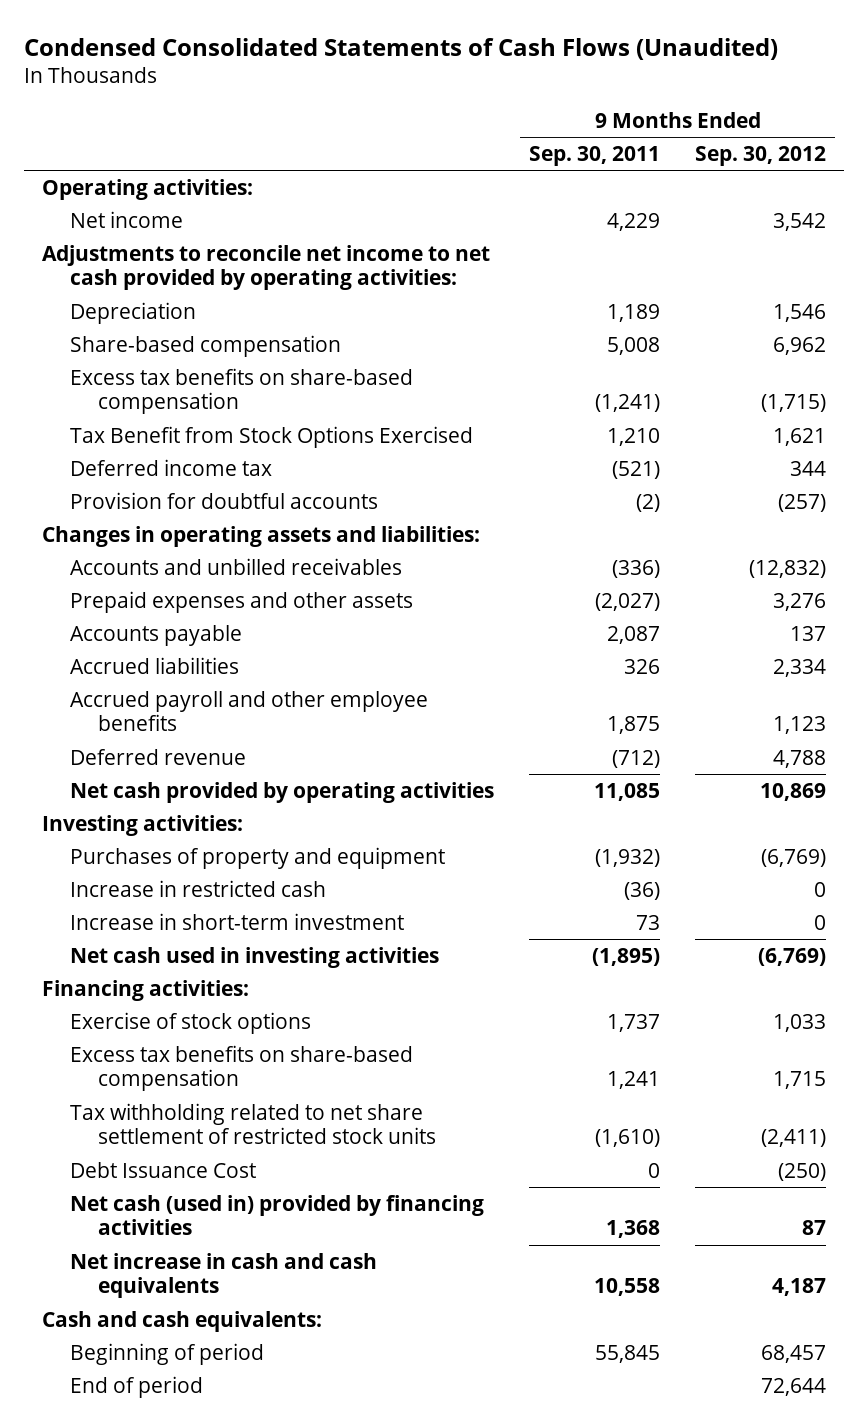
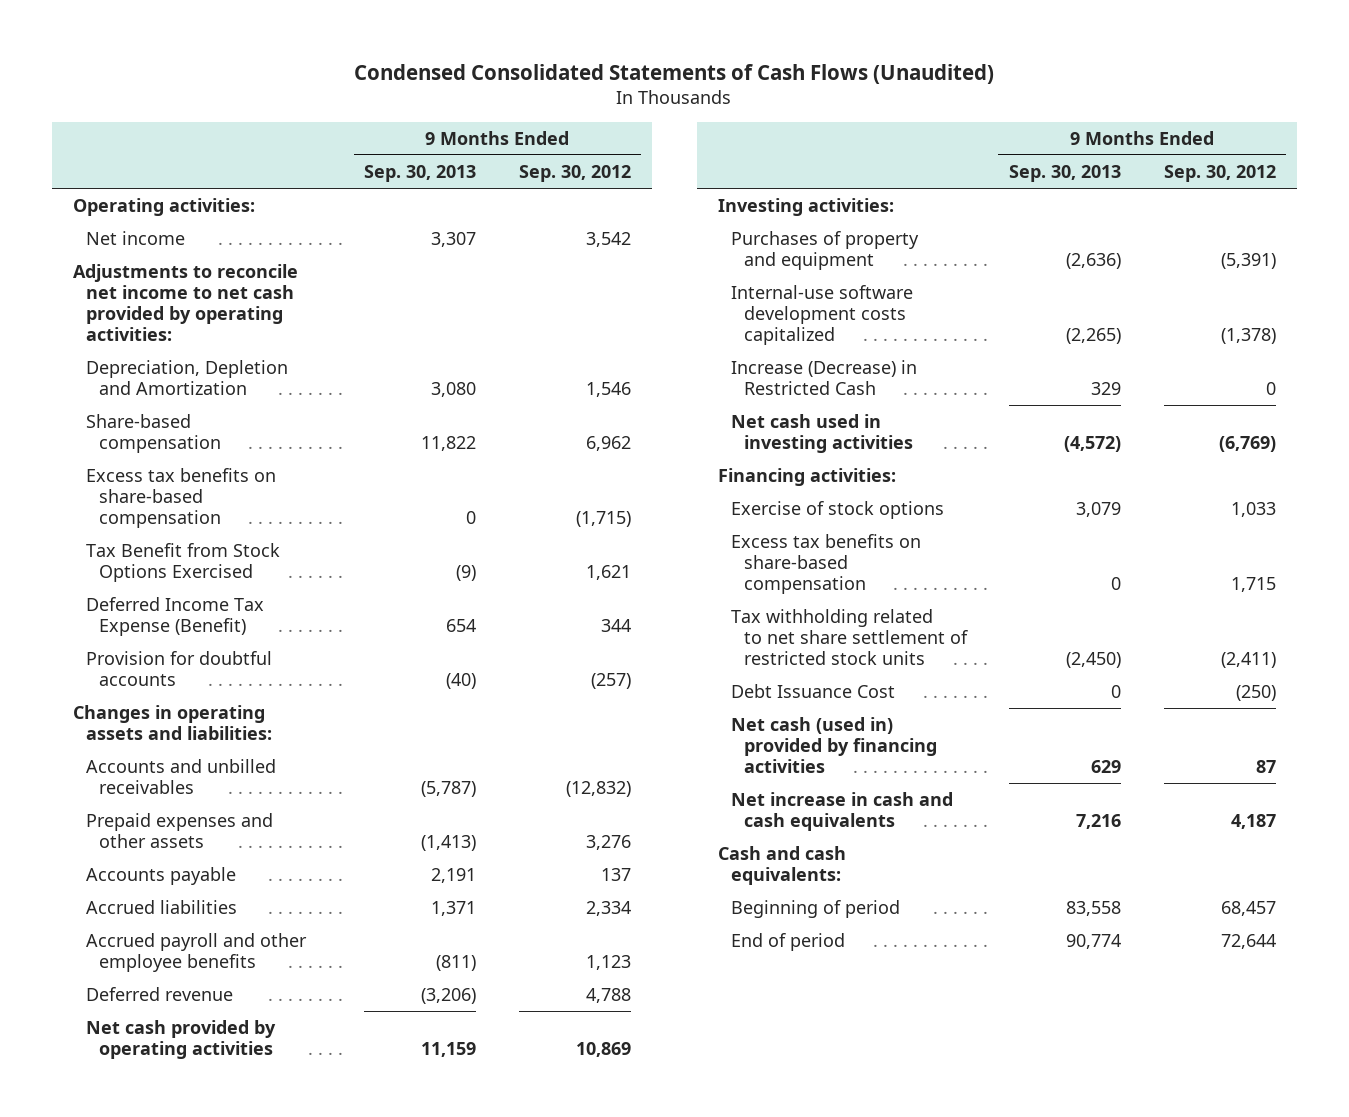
[529,145,661,166] Sep. 30, 2011 -> none
none -> [364,165,477,183] Sep. 30, 2013
[70,301,197,324] Depreciation -> [85,360,288,396] Depreciation, Depletion and Amortization
[70,458,273,476] Deferred income tax -> [85,597,264,637] Deferred Income Tax Expense (Benefit)
[70,912,405,930] Increase in short-term investment -> none
[761,848,827,867] (6,769) -> [1220,253,1276,270] (5,391)
none -> [730,285,913,345] Internal-use software development costs capitalized
[70,879,327,897] Increase in restricted cash -> [730,360,917,396] Increase (Decrease) in Restricted Cash

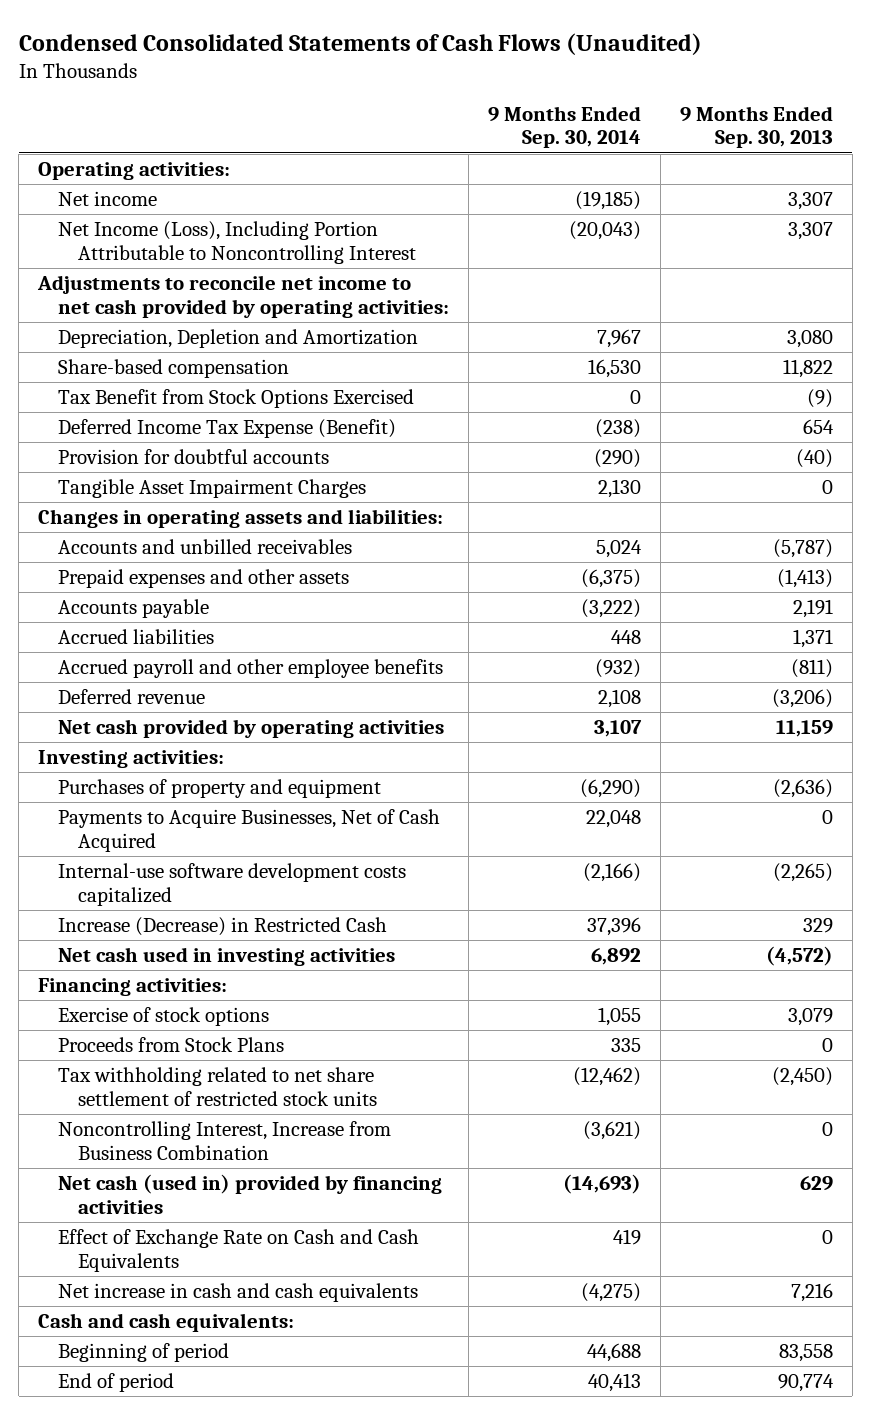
[518,165,631,183] Sep. 30, 2012 -> none
none -> [488,105,642,149] 9 Months Ended Sep. 30, 2014
none -> [58,221,417,265] Net Income (Loss), Including Portion Attributable to Noncontrolling Interest
[85,468,276,528] Excess tax benefits on share-based compensation -> none
none -> [58,479,367,499] Tangible Asset Impairment Charges
none -> [58,809,441,853] Payments to Acquire Businesses, Net of Cash Acquired
[730,534,921,594] Excess tax benefits on share-based compensation -> none
none -> [58,1037,285,1053] Proceeds from Stock Plans
[730,684,895,699] Debt Issuance Cost -> none
none -> [58,1121,392,1161] Noncontrolling Interest, Increase from Business Combination
none -> [58,1229,420,1273] Effect of Exchange Rate on Cash and Cash Equivalents

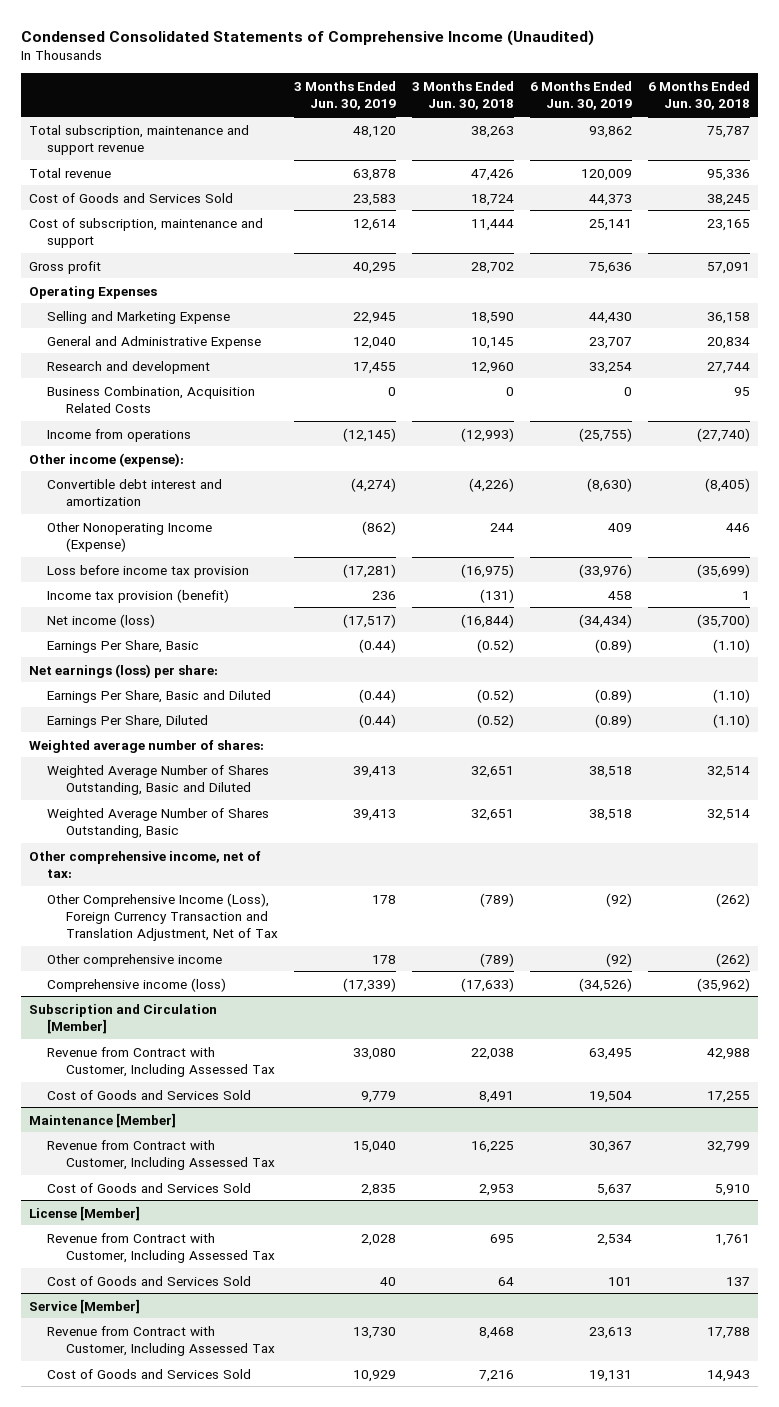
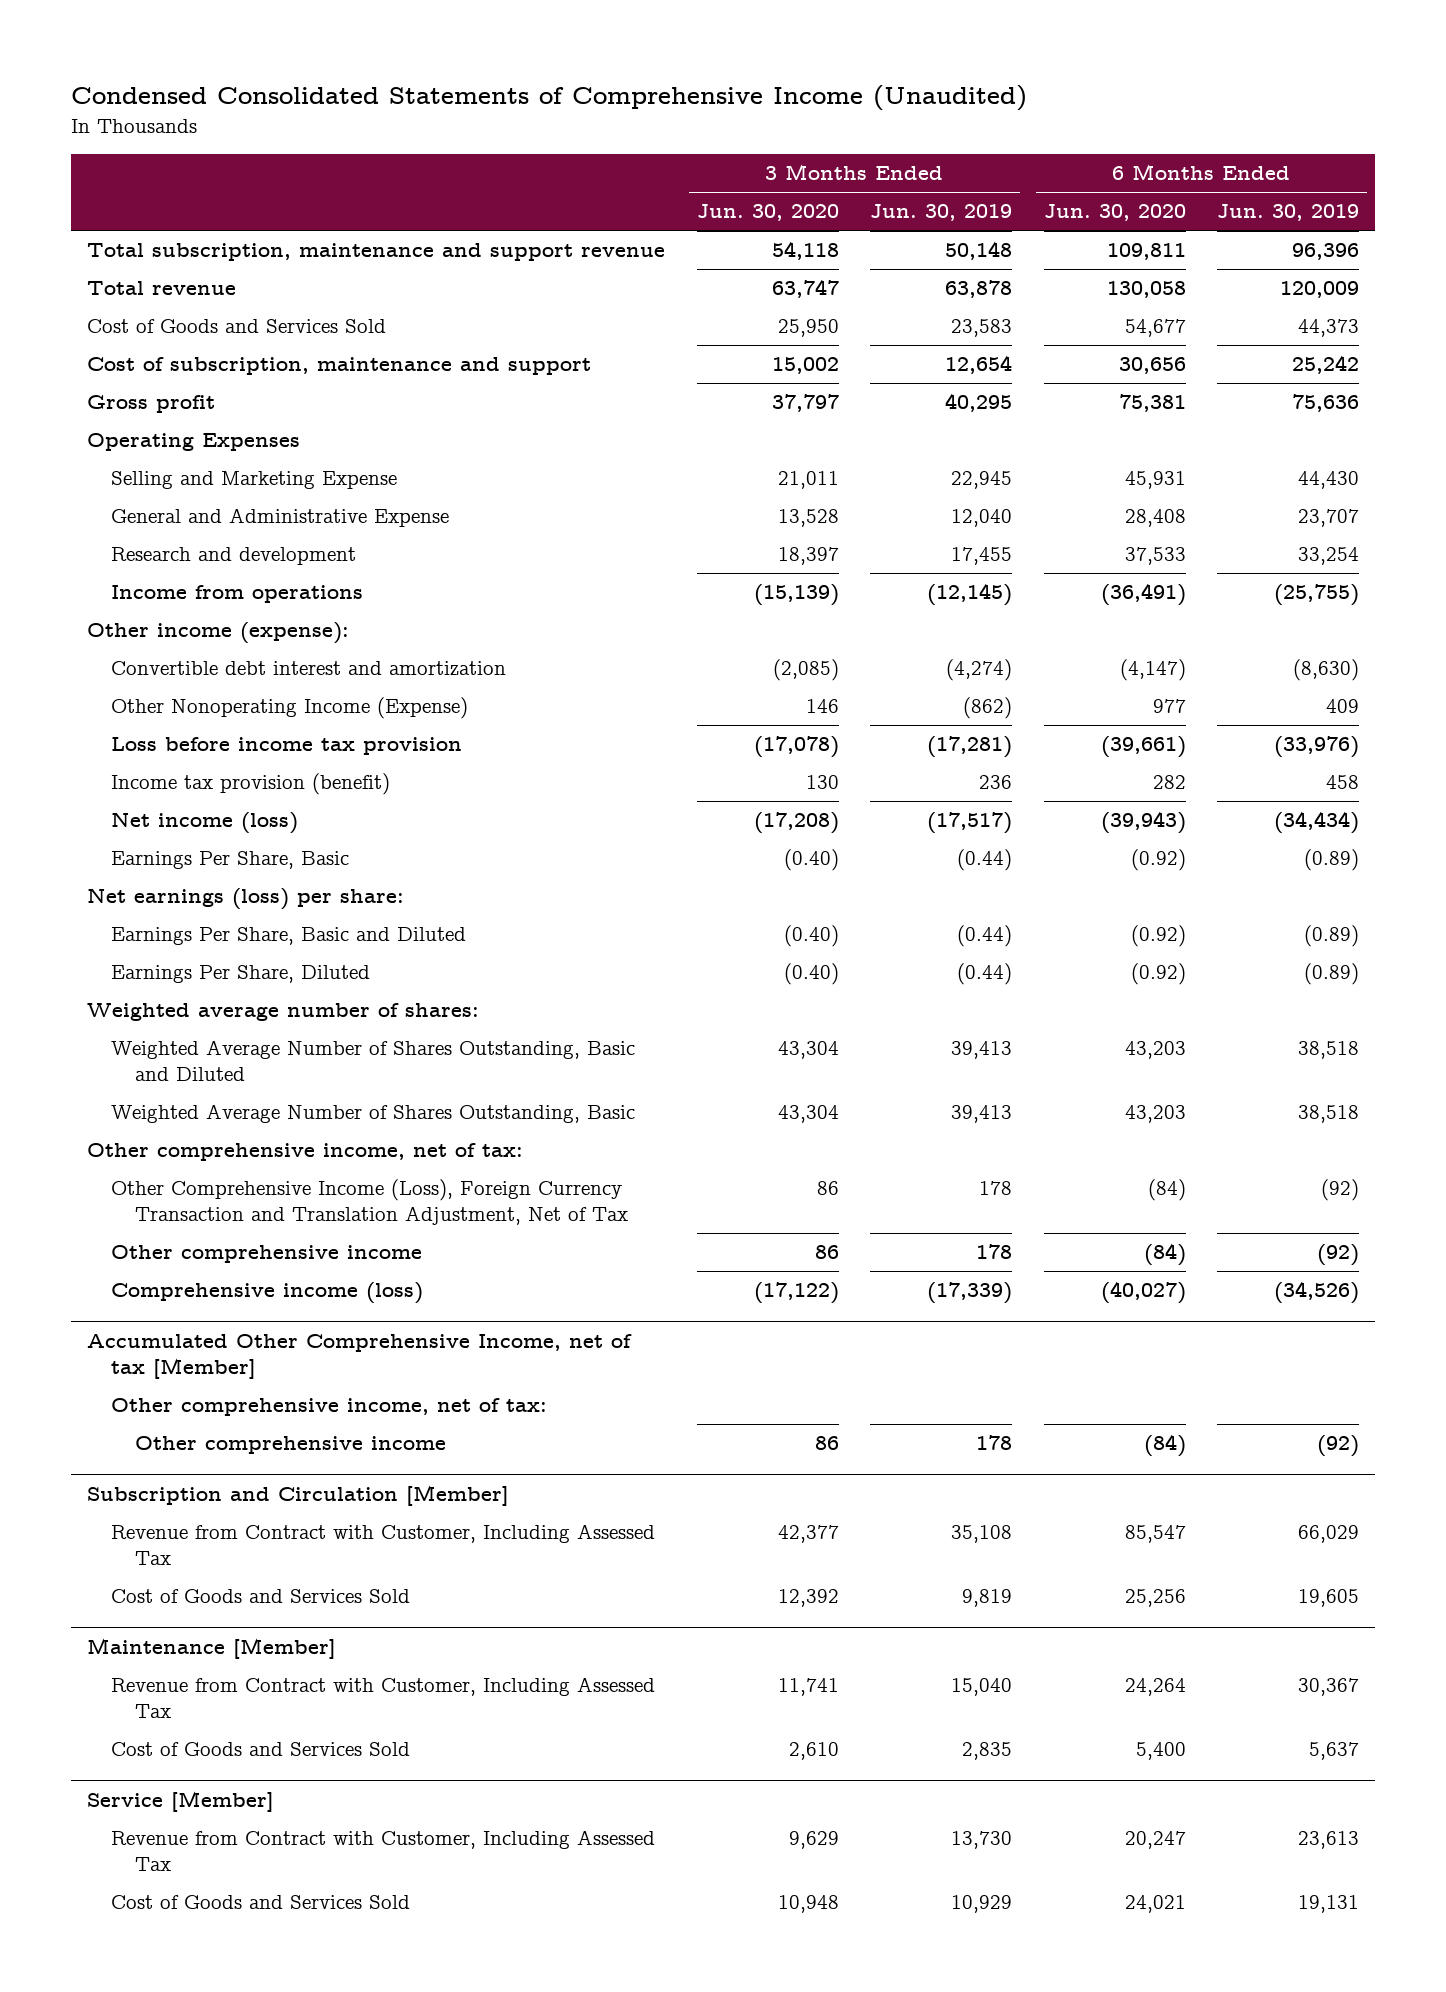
[412,80,515,111] 3 Months Ended Jun. 30, 2018 -> none
[648,80,751,111] 6 Months Ended Jun. 30, 2018 -> none
none -> [696,204,839,222] Jun. 30, 2020
none -> [1043,204,1186,222] Jun. 30, 2020
[352,125,396,138] 48,120 -> [945,241,1013,261] 50,148
[589,125,633,138] 93,862 -> [1292,243,1360,261] 96,396
[352,218,396,231] 12,614 -> [945,355,1013,375] 12,654
[589,218,633,231] 25,141 -> [1292,355,1360,375] 25,242
[47,385,256,413] Business Combination, Acquisition Related Costs -> none
none -> [87,1334,633,1379] Accumulated Other Comprehensive Income, net of tax [Member]
none -> [110,1398,547,1417] Other comprehensive income, net of tax:
none -> [134,1436,446,1455] Other comprehensive income
[352,1047,396,1060] 33,080 -> [951,1525,1013,1544] 35,108
[589,1047,633,1060] 63,495 -> [1298,1525,1360,1544] 66,029
[360,1090,396,1103] 9,779 -> [962,1589,1013,1608] 9,819
[589,1090,633,1103] 19,504 -> [1298,1589,1360,1608] 19,605
[28,1205,140,1221] License [Member] -> none
[47,1232,275,1263] Revenue from Contract with Customer, Including Assessed Tax -> none
[47,1275,252,1286] Cost of Goods and Services Sold -> none

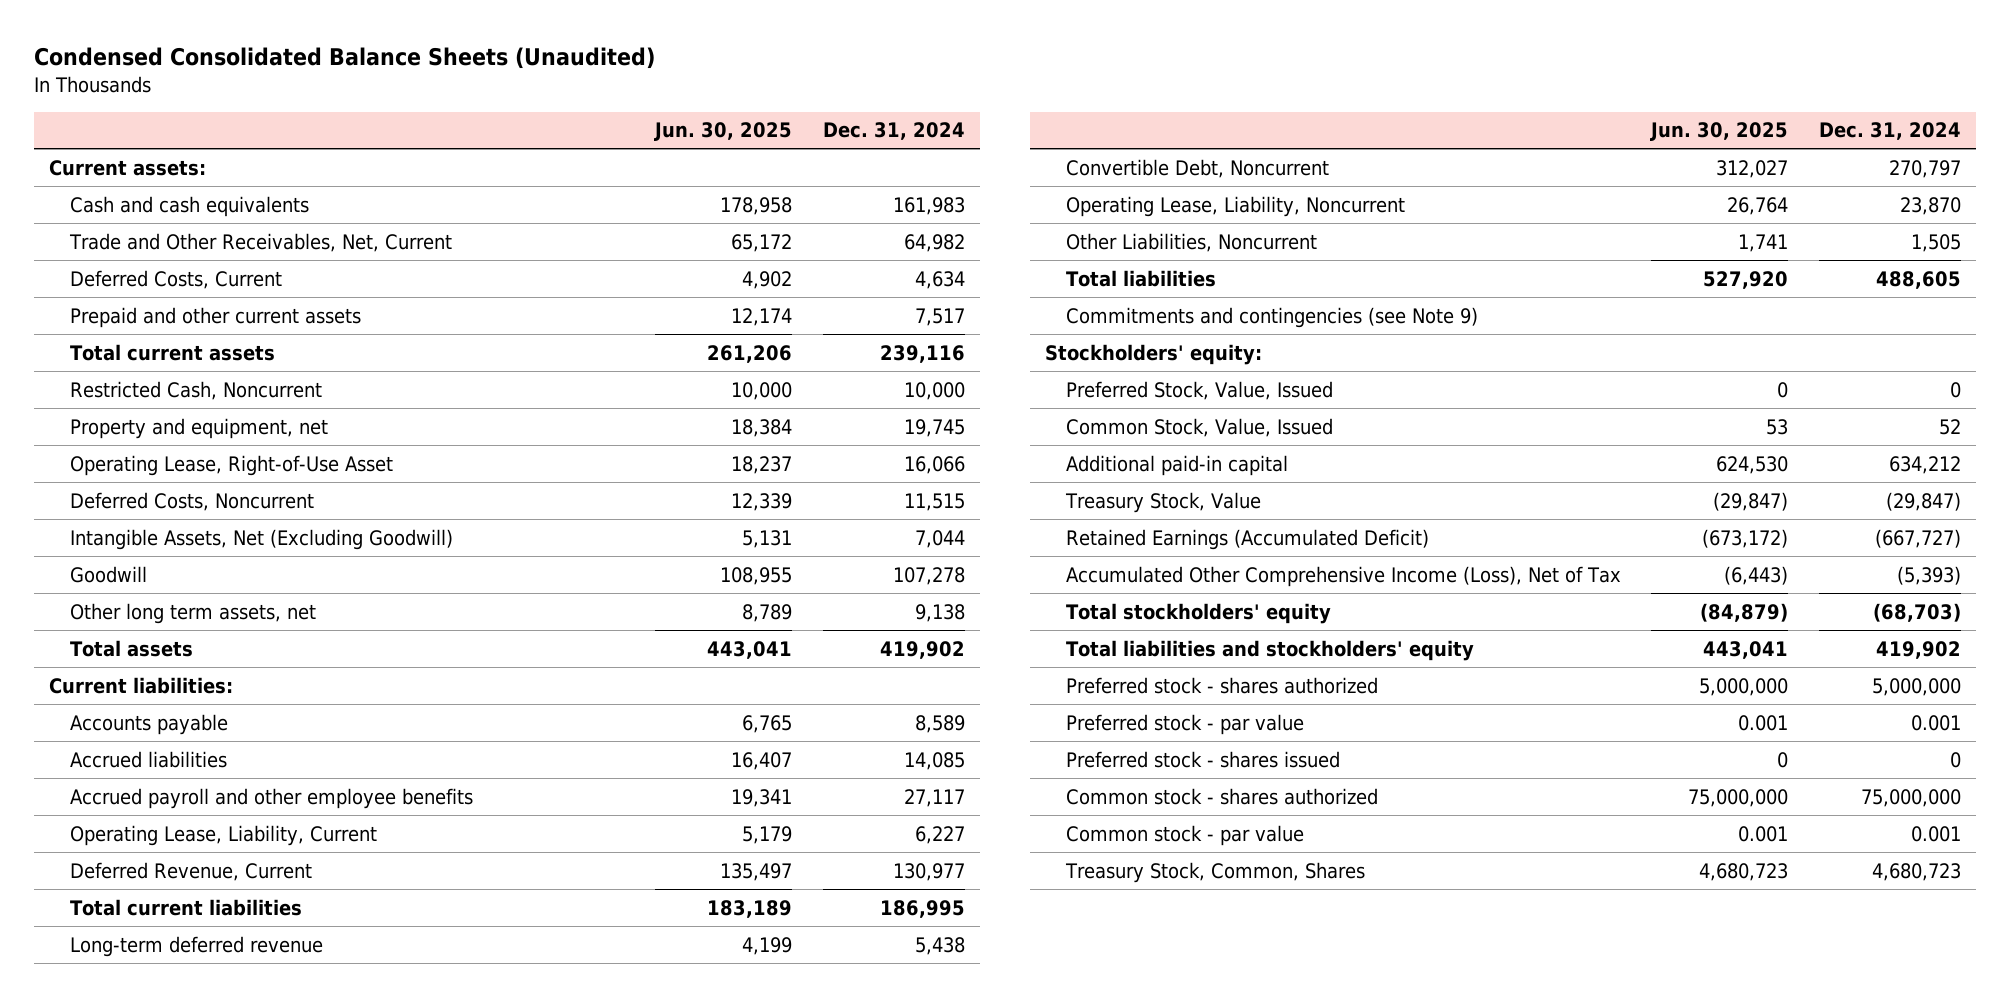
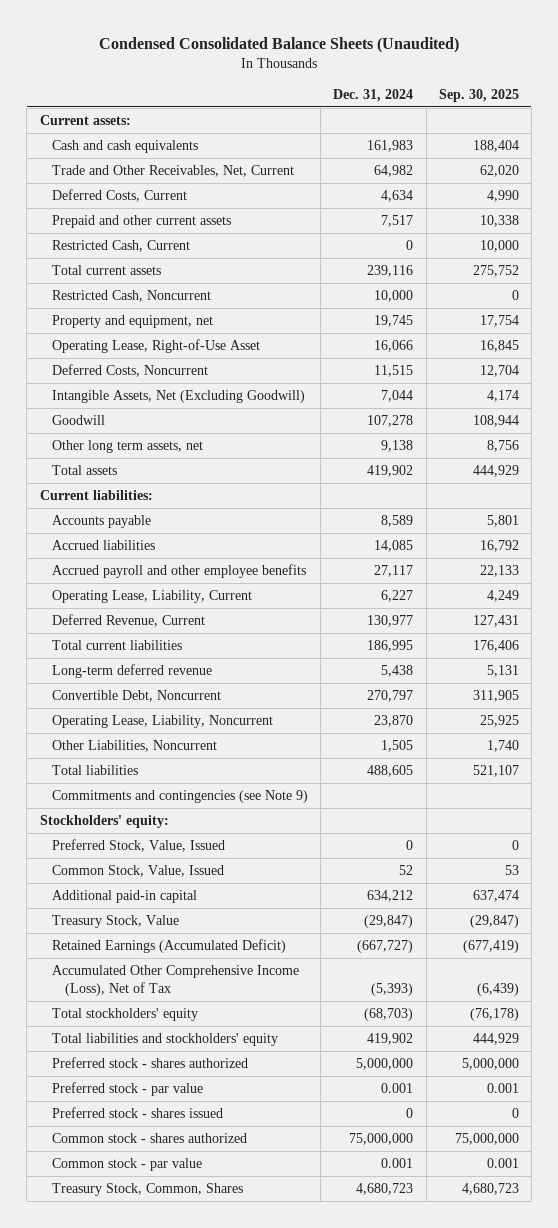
[654,122,793,142] Jun. 30, 2025 -> none
none -> [438,88,519,102] Sep. 30, 2025
none -> [52,240,191,253] Restricted Cash, Current

